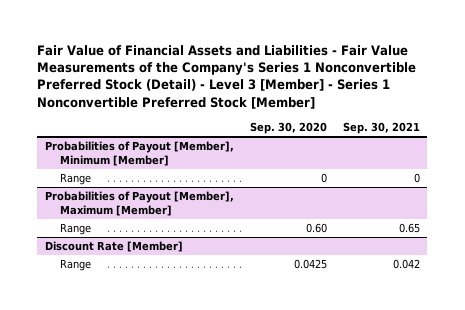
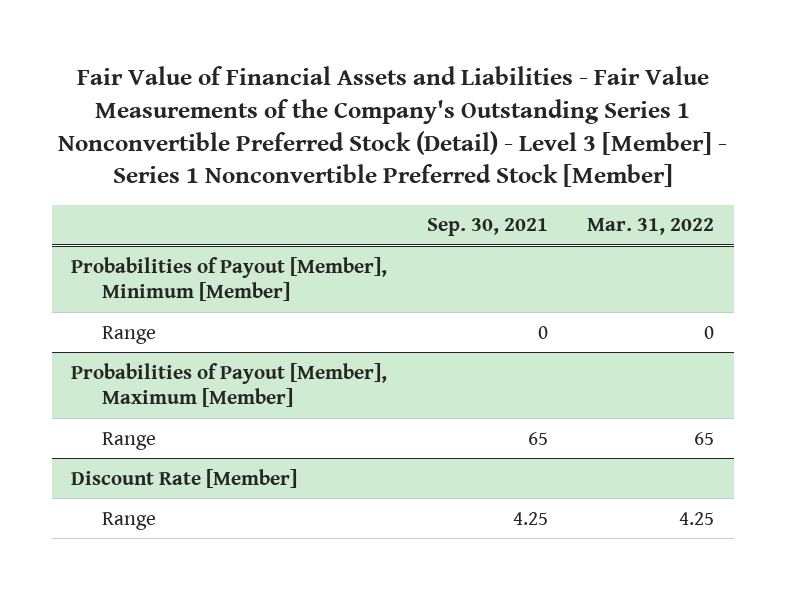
[37,44,417,109] Fair Value of Financial Assets and Liabilities - Fair Value Measurements of the Company's Series 1 Nonconvertible Preferred Stock (Detail) - Level 3 [Member] - Series 1 Nonconvertible Preferred Stock [Member] -> [57,65,727,188] Fair Value of Financial Assets and Liabilities - Fair Value Measurements of the Company's Outstanding Series 1 Nonconvertible Preferred Stock (Detail) - Level 3 [Member] - Series 1 Nonconvertible Preferred Stock [Member]
[249,122,327,135] Sep. 30, 2020 -> none
none -> [587,218,715,236] Mar. 31, 2022
[398,223,420,234] 0.65 -> [527,431,548,445] 65
[392,259,420,270] 0.042 -> [512,511,548,525] 4.25

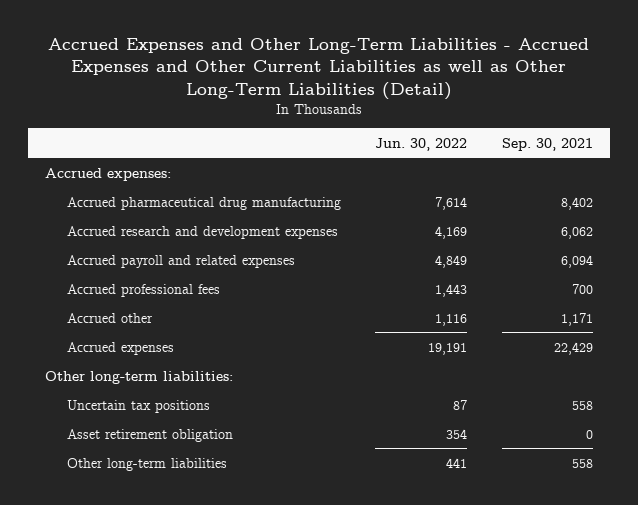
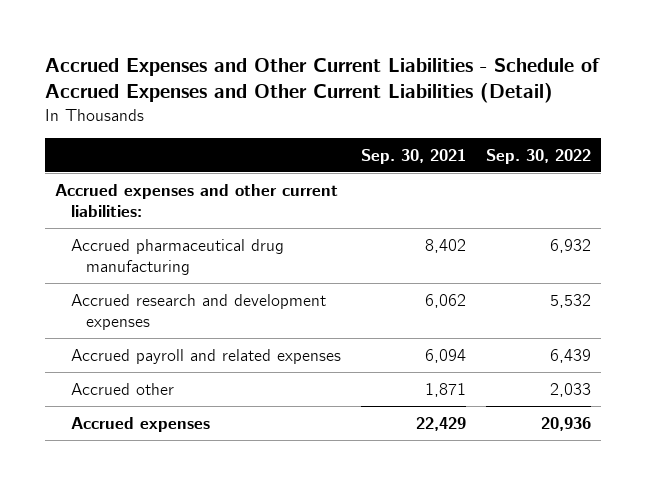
[47,38,589,100] Accrued Expenses and Other Long-Term Liabilities - Accrued Expenses and Other Current Liabilities as well as Other Long-Term Liabilities (Detail) -> [45,57,601,104] Accrued Expenses and Other Current Liabilities - Schedule of Accrued Expenses and Other Current Liabilities (Detail)
[375,137,468,151] Jun. 30, 2022 -> none
none -> [485,148,591,164] Sep. 30, 2022
[45,167,172,181] Accrued expenses: -> [55,183,339,217] Accrued expenses and other current liabilities:
[67,283,221,297] Accrued professional fees -> none
[560,312,593,326] 1,171 -> [424,382,466,397] 1,871
[45,370,234,384] Other long-term liabilities: -> none
[67,399,211,413] Uncertain tax positions -> none
[67,428,234,442] Asset retirement obligation -> none
[67,457,228,471] Other long-term liabilities -> none

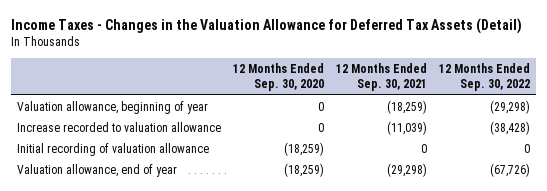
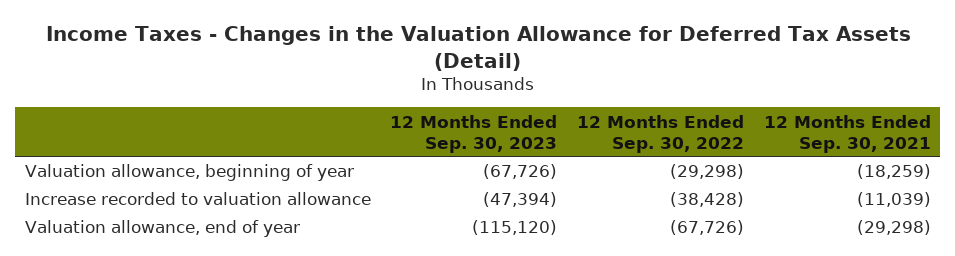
[233,63,325,92] 12 Months Ended Sep. 30, 2020 -> none
none -> [390,114,558,153] 12 Months Ended Sep. 30, 2023
[17,142,210,156] Initial recording of valuation allowance -> none

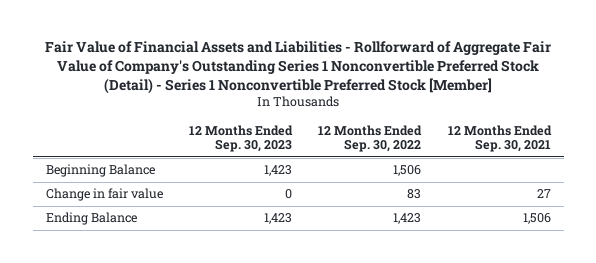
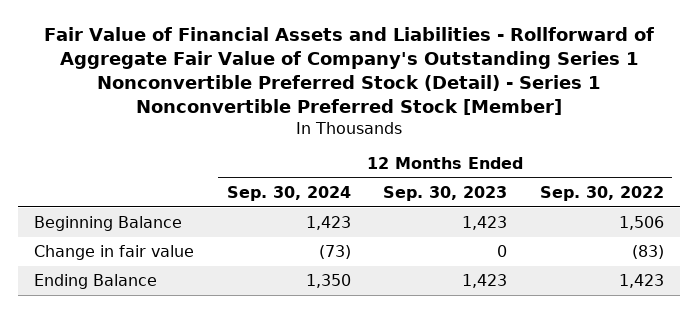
[447,124,552,153] 12 Months Ended Sep. 30, 2021 -> none
none -> [226,185,351,201] Sep. 30, 2024
[407,189,422,200] 83 -> [631,245,664,260] (83)

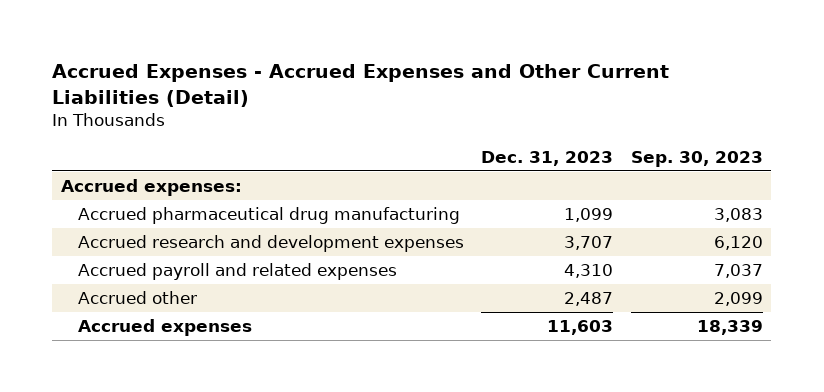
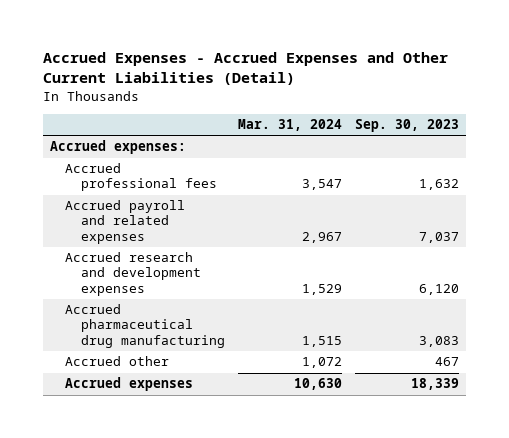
[481,150,614,166] Dec. 31, 2023 -> none
none -> [237,119,342,132] Mar. 31, 2024
none -> [65,163,217,192] Accrued professional fees
[77,234,464,252] Accrued research and development expenses -> [65,252,201,296] Accrued research and development expenses
[77,206,460,224] Accrued pharmaceutical drug manufacturing -> [65,304,225,348] Accrued pharmaceutical drug manufacturing
[713,291,763,306] 2,099 -> [435,357,460,367] 467

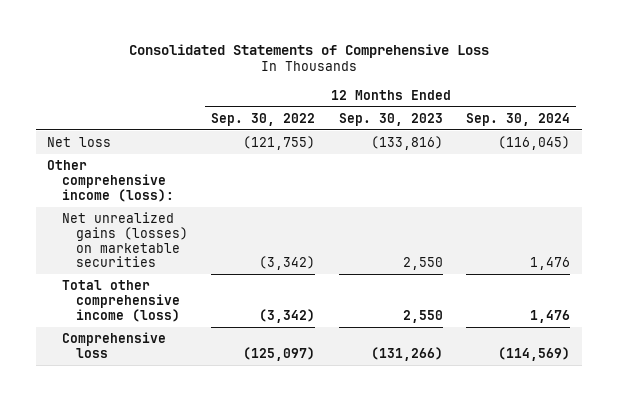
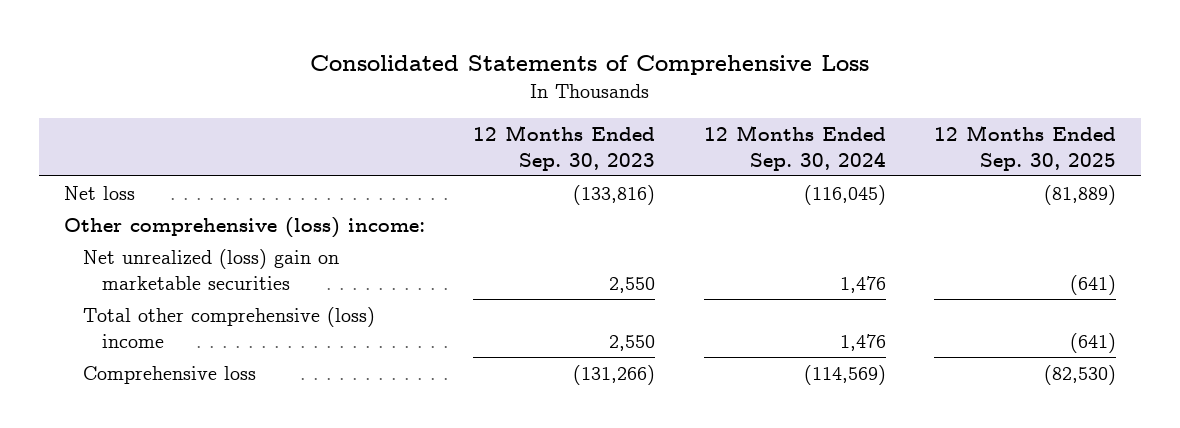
[211,112,316,126] Sep. 30, 2022 -> none
none -> [934,125,1117,171] 12 Months Ended Sep. 30, 2025
[47,160,174,202] Other comprehensive income (loss): -> [63,216,425,238] Other comprehensive (loss) income:
[61,212,188,268] Net unrealized gains (losses) on marketable securities -> [82,248,339,290] Net unrealized (loss) gain on marketable securities
[61,280,180,322] Total other comprehensive income (loss) -> [82,306,375,348] Total other comprehensive (loss) income

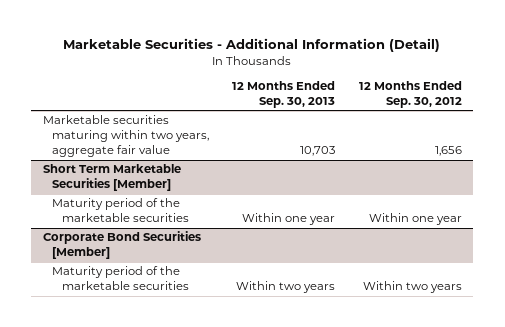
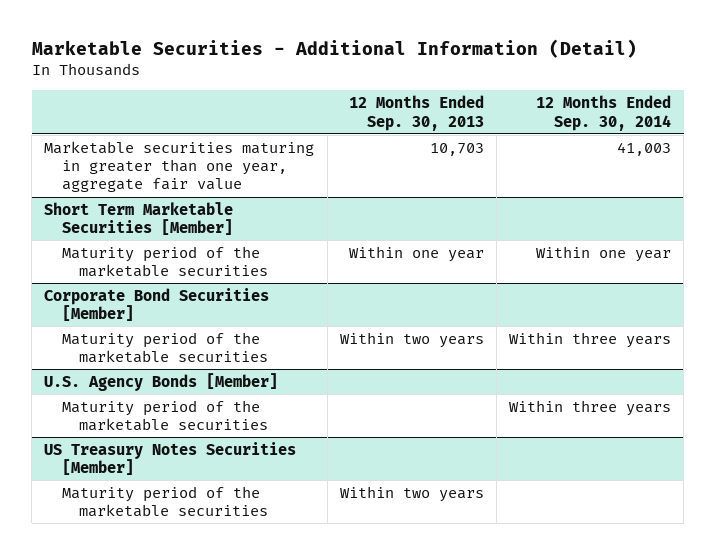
[358,80,462,108] 12 Months Ended Sep. 30, 2012 -> none
none -> [536,95,672,131] 12 Months Ended Sep. 30, 2014
[43,115,210,158] Marketable securities maturing within two years, aggregate fair value -> [44,140,315,193] Marketable securities maturing in greater than one year, aggregate fair value
none -> [44,372,279,391] U.S. Agency Bonds [Member]
none -> [61,399,268,432] Maturity period of the marketable securities
none -> [44,441,297,476] US Treasury Notes Securities [Member]
none -> [61,485,268,518] Maturity period of the marketable securities

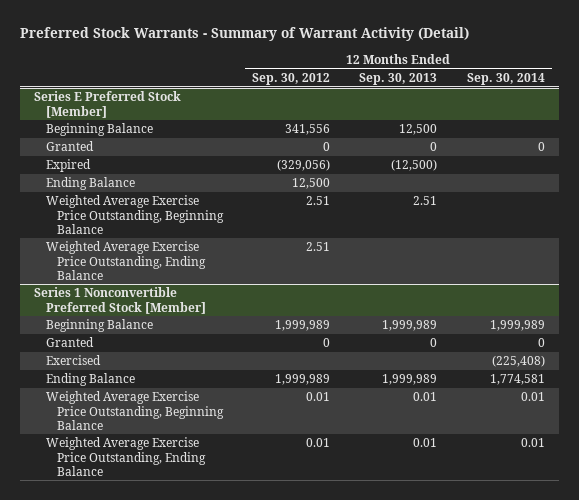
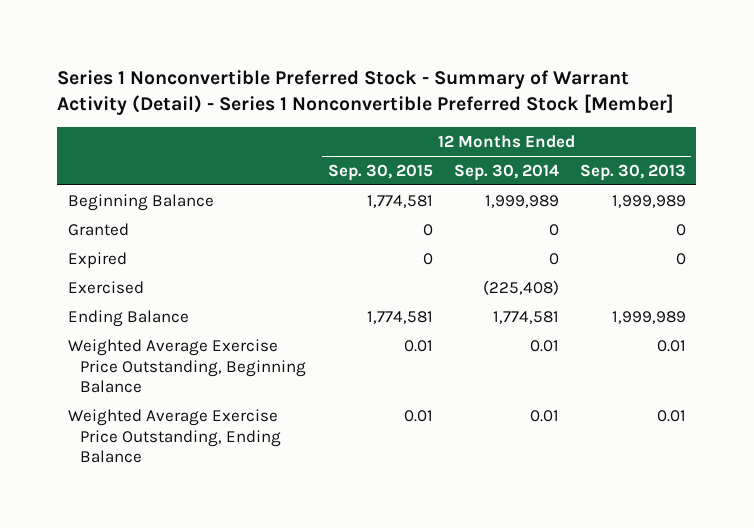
[19,27,469,42] Preferred Stock Warrants - Summary of Warrant Activity (Detail) -> [57,69,675,116] Series 1 Nonconvertible Preferred Stock - Summary of Warrant Activity (Detail) - Series 1 Nonconvertible Preferred Stock [Member]
[252,72,331,85] Sep. 30, 2012 -> none
none -> [327,163,433,181] Sep. 30, 2015
[34,91,182,118] Series E Preferred Stock [Member] -> none
[45,123,153,137] Beginning Balance -> none
[45,141,94,152] Granted -> none
[45,159,91,173] Expired -> none
[45,177,135,191] Ending Balance -> none
[45,195,224,234] Weighted Average Exercise Price Outstanding, Beginning Balance -> none
[45,241,206,280] Weighted Average Exercise Price Outstanding, Ending Balance -> none
[34,287,206,314] Series 1 Nonconvertible Preferred Stock [Member] -> none
none -> [68,251,128,268] Expired

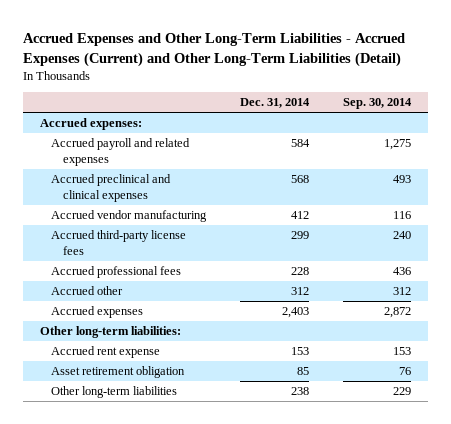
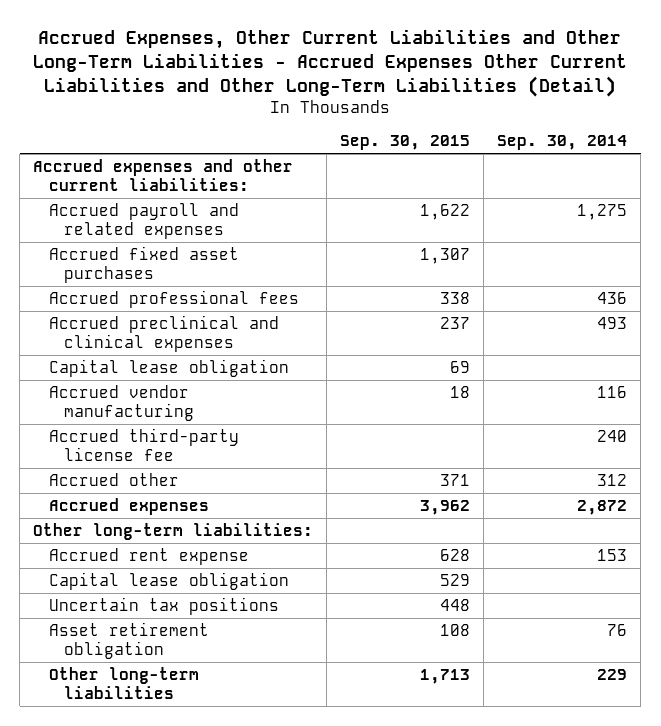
[23,32,406,67] Accrued Expenses and Other Long-Term Liabilities - Accrued Expenses (Current) and Other Long-Term Liabilities (Detail) -> [33,28,628,97] Accrued Expenses, Other Current Liabilities and Other Long-Term Liabilities - Accrued Expenses Other Current Liabilities and Other Long-Term Liabilities (Detail)
[240,98,311,109] Dec. 31, 2014 -> none
none -> [340,135,471,151] Sep. 30, 2015
[40,118,143,131] Accrued expenses: -> none
none -> [33,158,294,192] Accrued expenses and other current liabilities:
none -> [48,245,239,284] Accrued fixed asset purchases
[51,266,182,279] Accrued professional fees -> [48,289,299,308] Accrued professional fees
none -> [48,358,289,377] Capital lease obligation
[51,230,187,256] Accrued third-party license fees -> [48,427,239,462] Accrued third-party license fee
none -> [48,571,289,590] Capital lease obligation
none -> [48,596,279,615] Uncertain tax positions

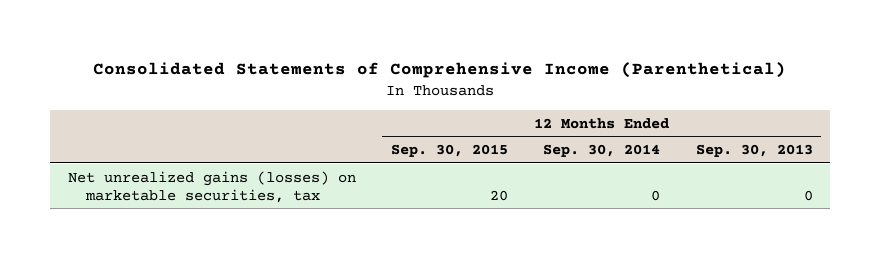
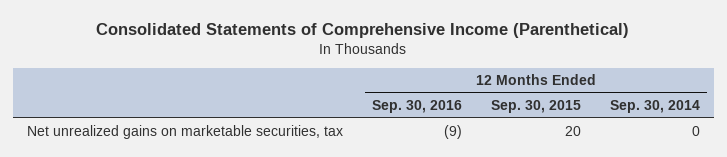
[695,144,813,158] Sep. 30, 2013 -> none
none -> [372,100,463,114] Sep. 30, 2016
[67,170,356,203] Net unrealized gains (losses) on marketable securities, tax -> [27,125,344,140] Net unrealized gains on marketable securities, tax

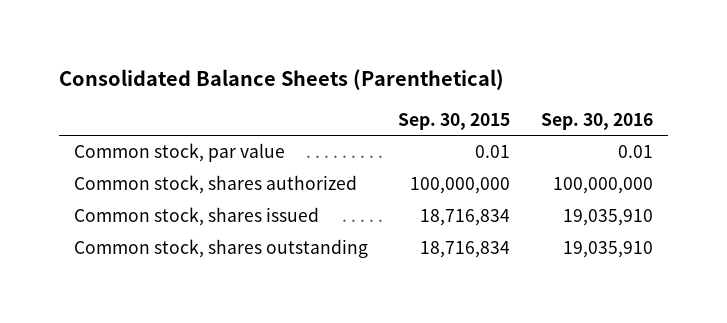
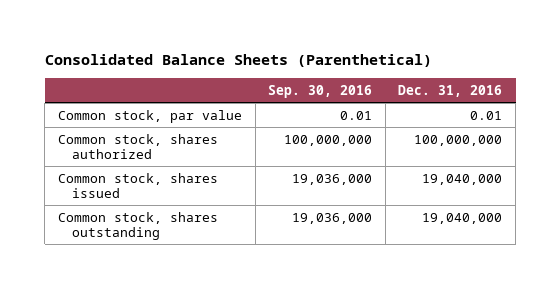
[398,112,511,130] Sep. 30, 2015 -> none
none -> [398,84,503,97] Dec. 31, 2016
[562,209,653,227] 19,035,910 -> [292,173,373,185] 19,036,000
[562,241,653,259] 19,035,910 -> [292,212,373,224] 19,036,000

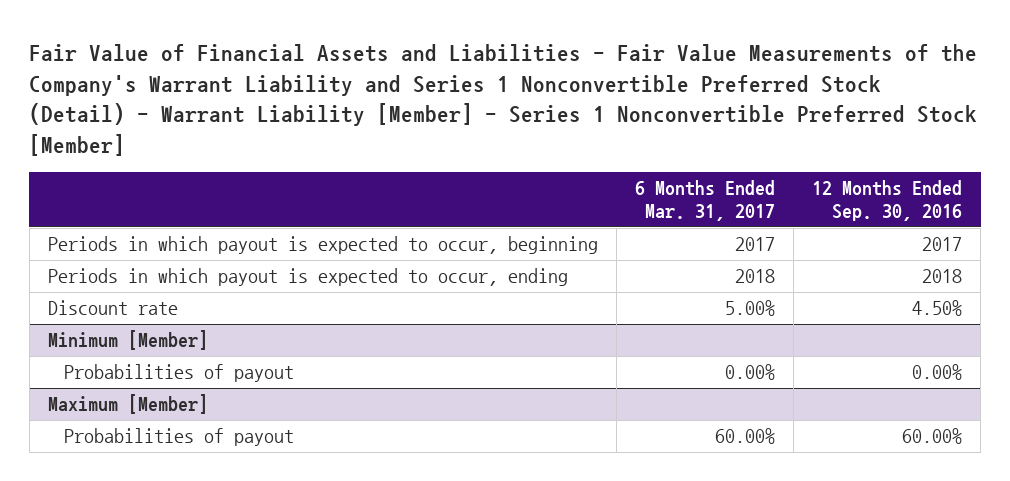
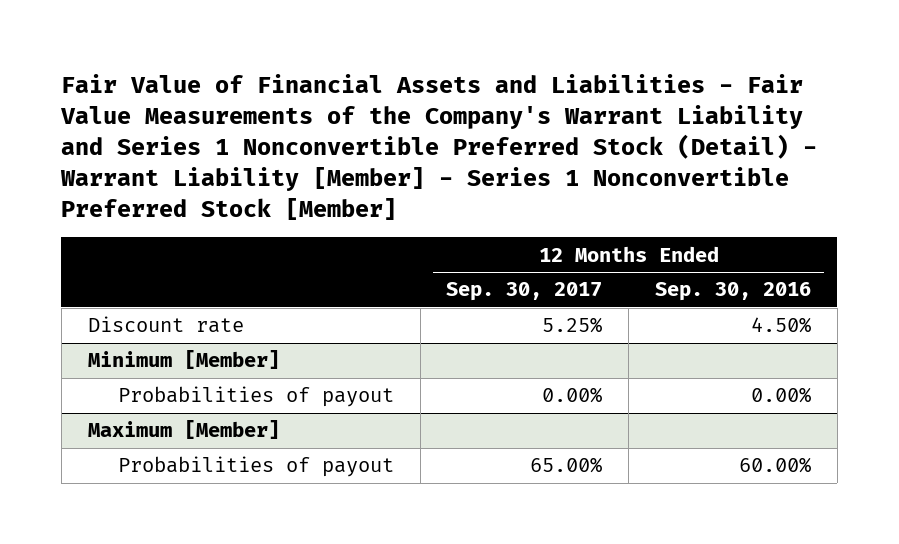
[634,179,775,222] 6 Months Ended Mar. 31, 2017 -> none
none -> [446,282,603,302] Sep. 30, 2017
[47,236,598,255] Periods in which payout is expected to occur, beginning -> none
[47,268,568,287] Periods in which payout is expected to occur, ending -> none

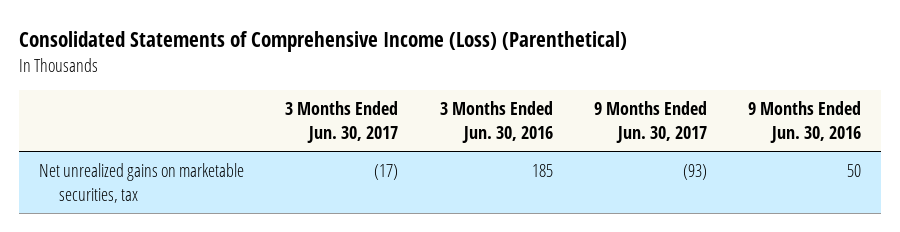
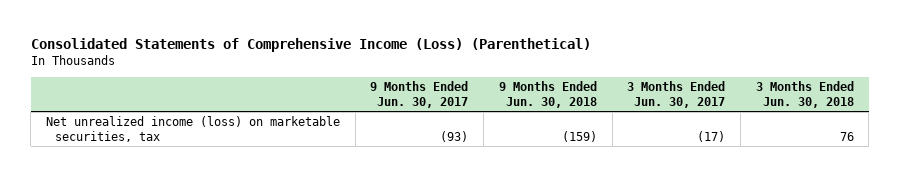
[439,101,553,143] 3 Months Ended Jun. 30, 2016 -> none
[747,101,861,143] 9 Months Ended Jun. 30, 2016 -> none
none -> [498,81,597,109] 9 Months Ended Jun. 30, 2018
none -> [755,81,854,109] 3 Months Ended Jun. 30, 2018
[39,163,245,203] Net unrealized gains on marketable securities, tax -> [45,115,340,142] Net unrealized income (loss) on marketable securities, tax

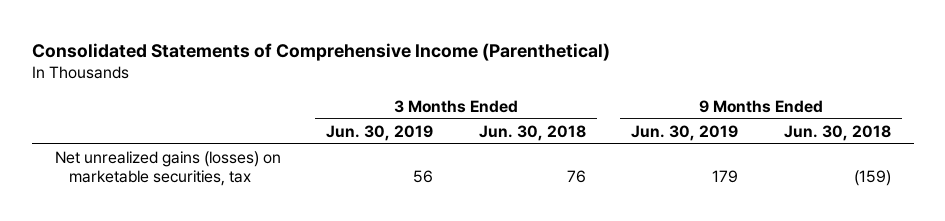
[30,38,591,53] Consolidated Statements of Comprehensive Income (Loss) (Parenthetical) -> [31,42,610,61] Consolidated Statements of Comprehensive Income (Parenthetical)
[370,81,469,109] 9 Months Ended Jun. 30, 2017 -> none
[627,81,726,109] 3 Months Ended Jun. 30, 2017 -> none
none -> [326,124,434,141] Jun. 30, 2019
none -> [631,124,739,141] Jun. 30, 2019
[45,115,340,142] Net unrealized income (loss) on marketable securities, tax -> [54,151,281,186] Net unrealized gains (losses) on marketable securities, tax

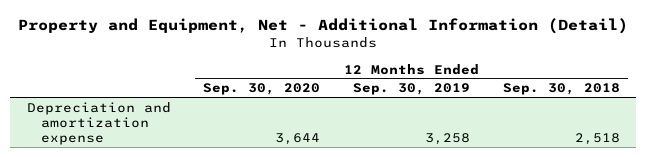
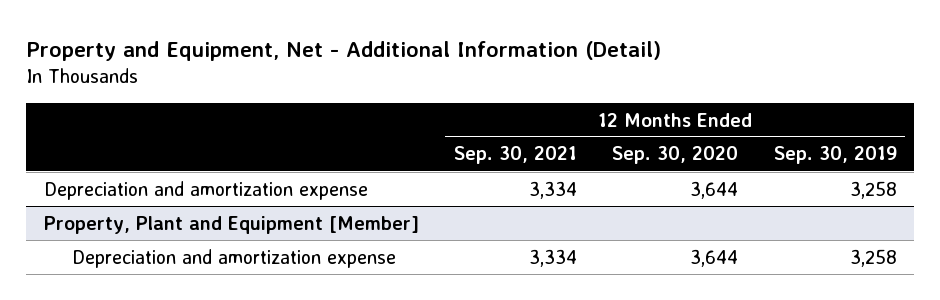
[502,83,620,96] Sep. 30, 2018 -> none
none -> [454,146,578,165] Sep. 30, 2021
none -> [43,215,419,234] Property, Plant and Equipment [Member]
none -> [71,248,396,268] Depreciation and amortization expense

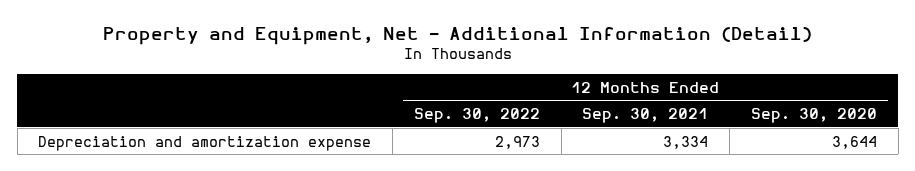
[773,146,897,165] Sep. 30, 2019 -> none
none -> [413,107,540,123] Sep. 30, 2022
[43,215,419,234] Property, Plant and Equipment [Member] -> none
[71,248,396,268] Depreciation and amortization expense -> none

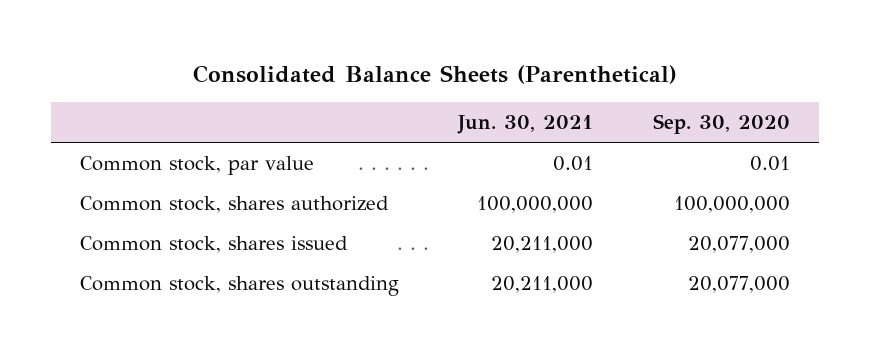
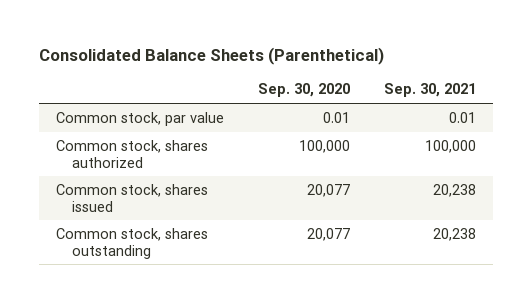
[457,115,594,135] Jun. 30, 2021 -> none
none -> [383,83,476,98] Sep. 30, 2021
[673,195,790,213] 100,000,000 -> [298,140,350,154] 100,000
[687,235,790,253] 20,077,000 -> [306,184,350,198] 20,077
[687,275,790,293] 20,077,000 -> [306,228,350,242] 20,077

